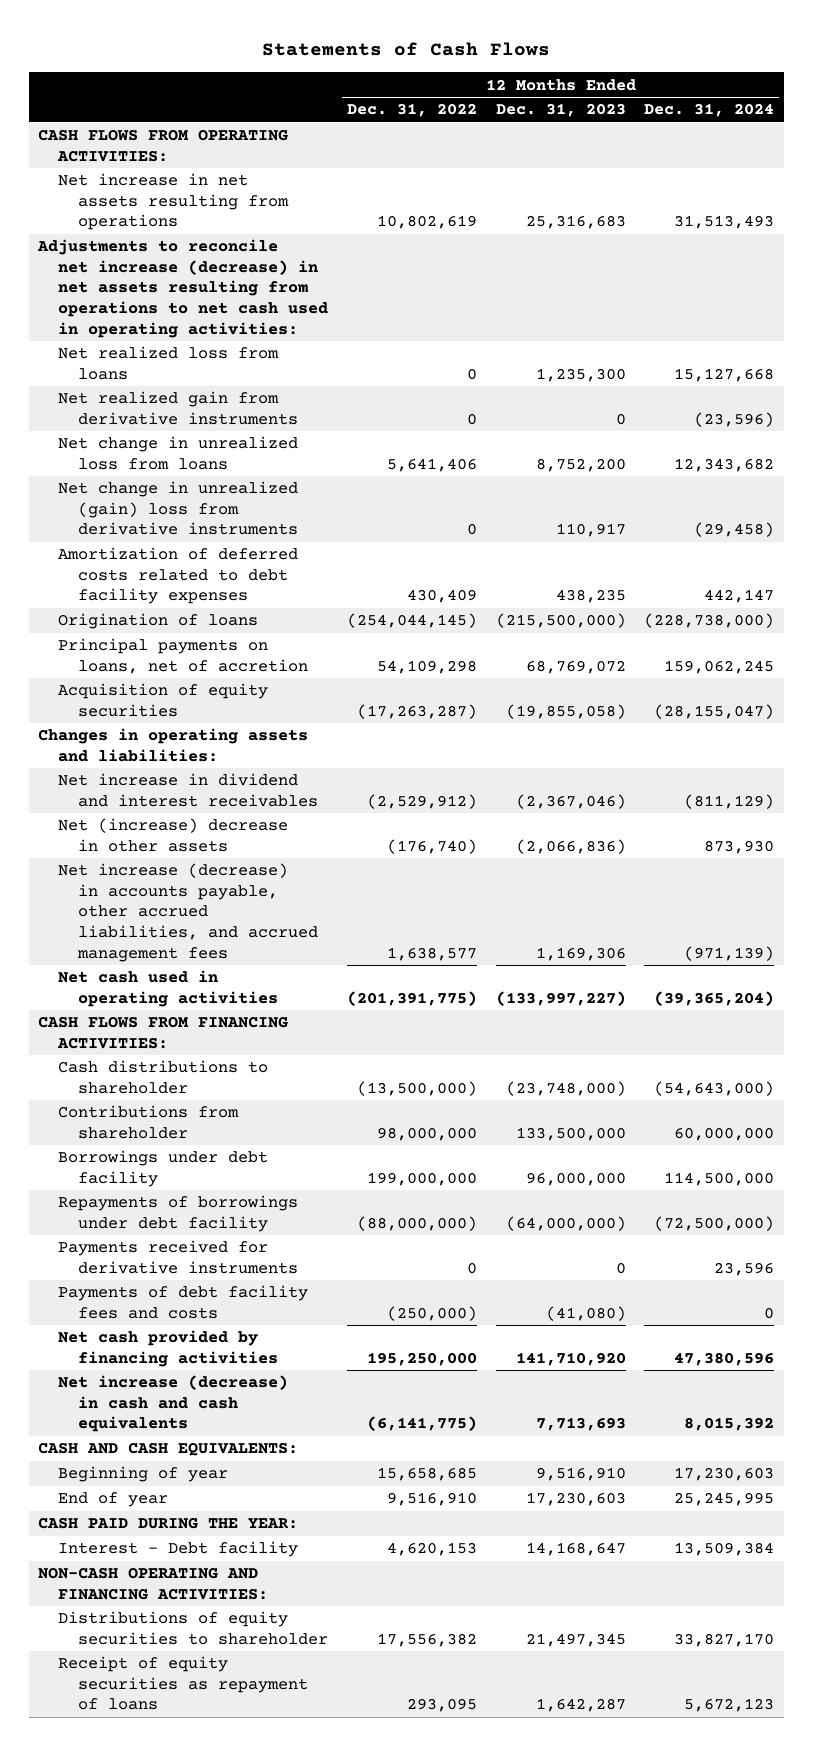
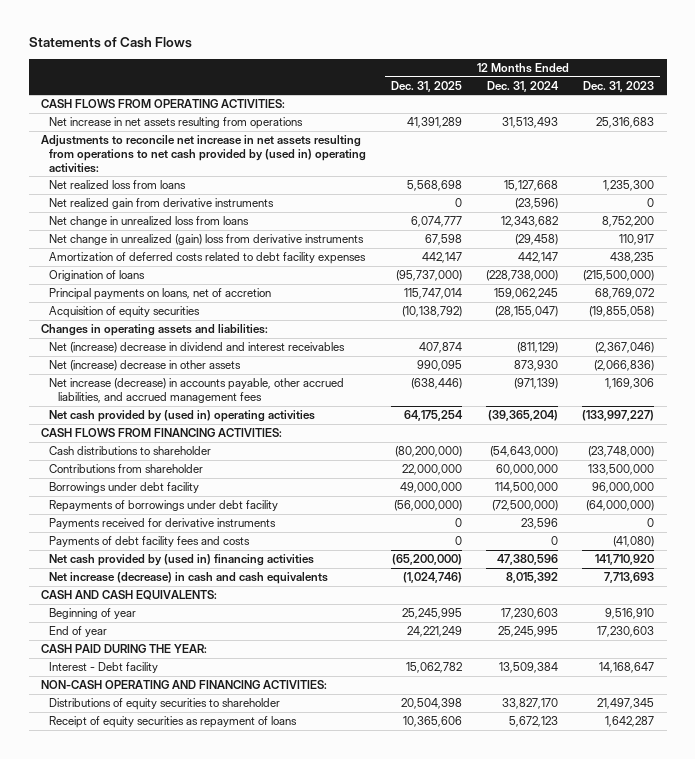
[346,103,477,118] Dec. 31, 2022 -> none
none -> [390,80,462,92] Dec. 31, 2025
[37,239,328,338] Adjustments to reconcile net increase (decrease) in net assets resulting from operations to net cash used in operating activities: -> [40,135,367,173] Adjustments to reconcile net increase in net assets resulting from operations to net cash provided by (used in) operating activities:
[57,773,318,807] Net increase in dividend and interest receivables -> [49,342,346,354] Net (increase) decrease in dividend and interest receivables
[57,970,278,1007] Net cash used in operating activities -> [49,410,316,423] Net cash provided by (used in) operating activities
[57,1330,278,1367] Net cash provided by financing activities -> [49,554,315,567] Net cash provided by (used in) financing activities

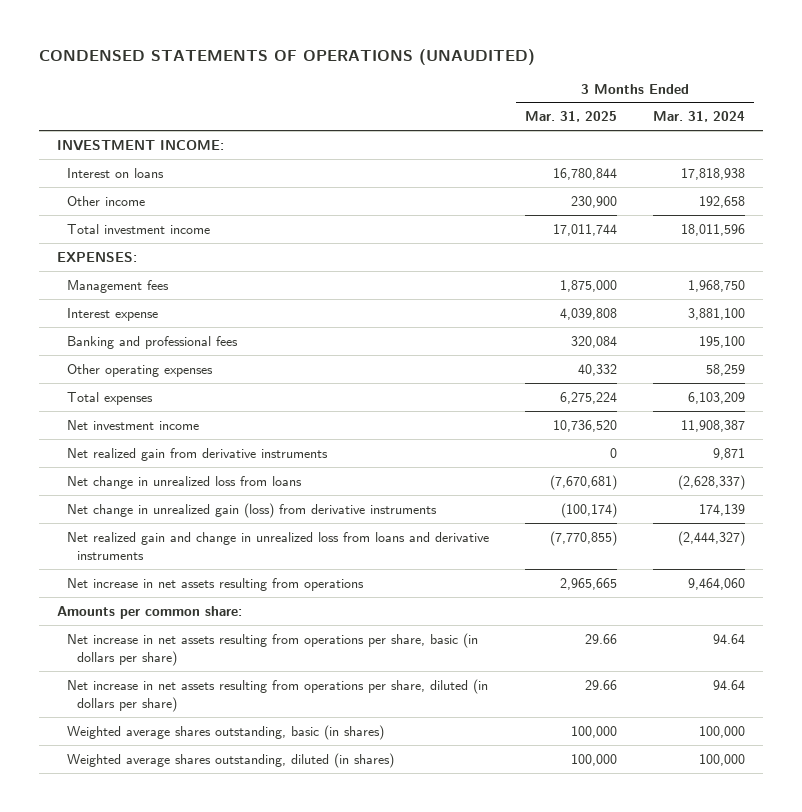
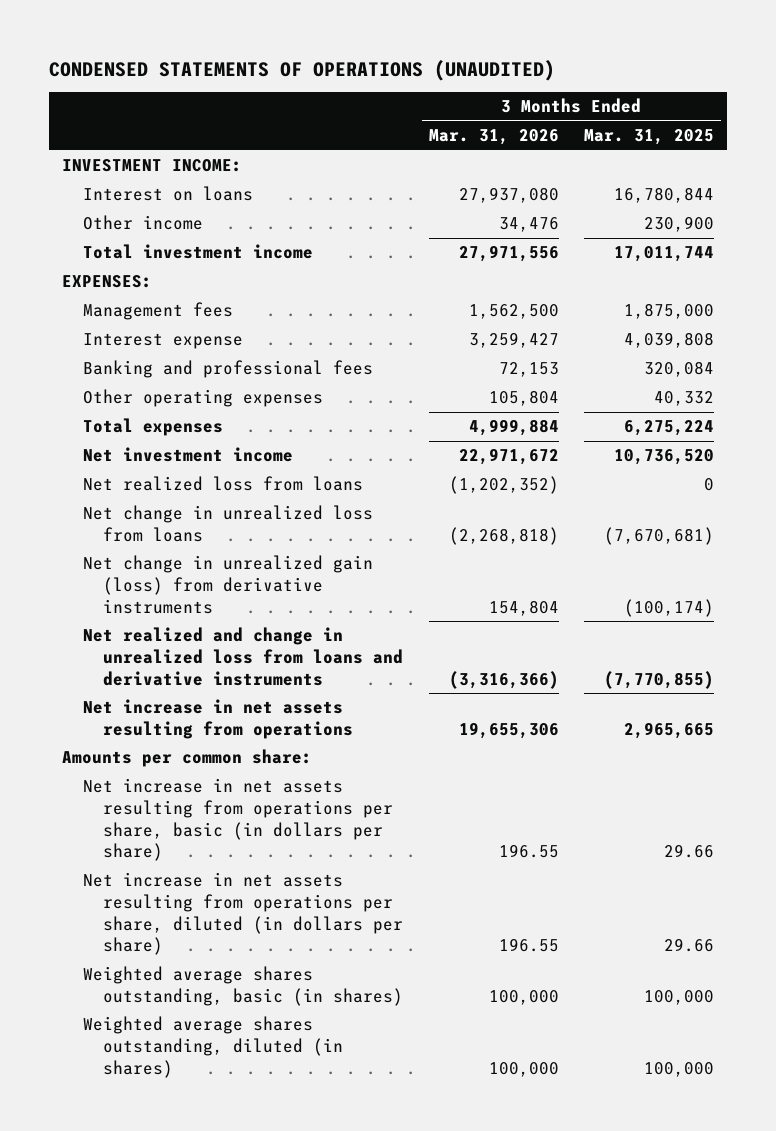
[652,111,745,123] Mar. 31, 2024 -> none
none -> [428,129,559,146] Mar. 31, 2026
[66,447,328,461] Net realized gain from derivative instruments -> none
none -> [82,476,363,492] Net realized loss from loans
[66,531,489,560] Net realized gain and change in unrealized loss from loans and derivative instruments -> [82,627,404,686] Net realized and change in unrealized loss from loans and derivative instruments

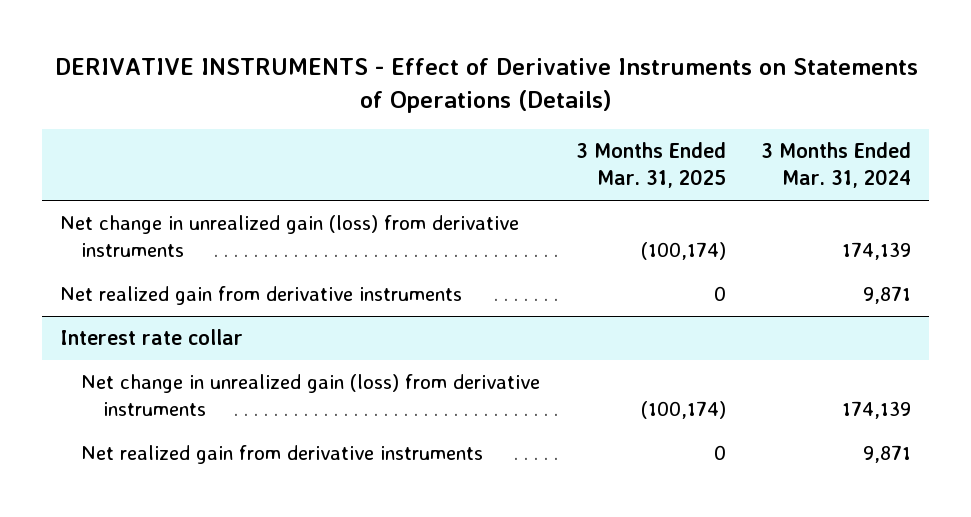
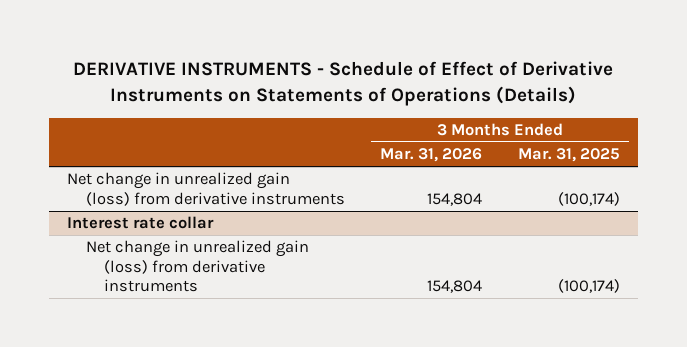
[54,58,918,114] DERIVATIVE INSTRUMENTS - Effect of Derivative Instruments on Statements of Operations (Details) -> [73,61,614,106] DERIVATIVE INSTRUMENTS - Schedule of Effect of Derivative Instruments on Statements of Operations (Details)
[761,142,912,189] 3 Months Ended Mar. 31, 2024 -> none
none -> [380,148,483,163] Mar. 31, 2026
[59,286,462,306] Net realized gain from derivative instruments -> none
[81,445,484,465] Net realized gain from derivative instruments -> none

